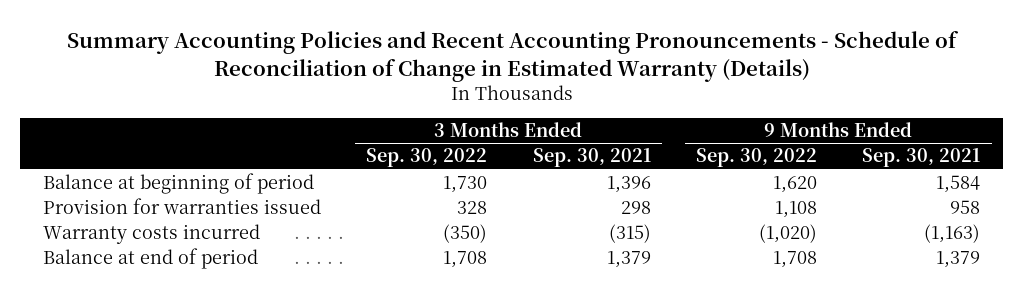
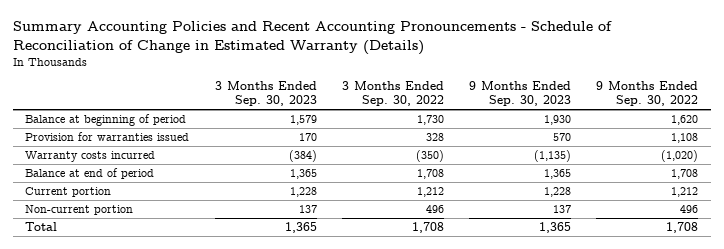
[532,148,651,168] Sep. 30, 2021 -> none
[862,148,981,168] Sep. 30, 2021 -> none
none -> [214,81,317,107] 3 Months Ended Sep. 30, 2023
none -> [468,81,571,107] 9 Months Ended Sep. 30, 2023
none -> [25,186,112,197] Current portion
none -> [25,204,134,215] Non-current portion
none -> [25,221,58,231] Total

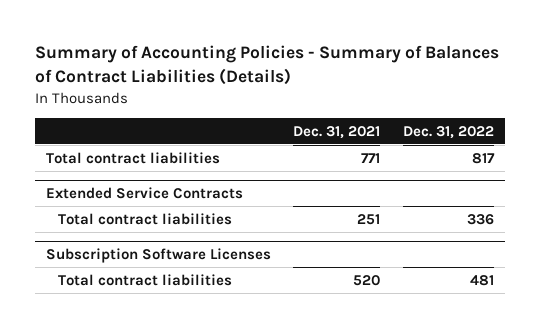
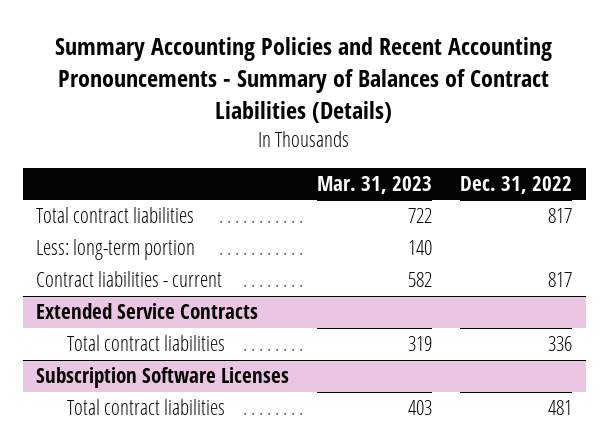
[34,45,499,86] Summary of Accounting Policies - Summary of Balances of Contract Liabilities (Details) -> [55,36,553,123] Summary Accounting Policies and Recent Accounting Pronouncements - Summary of Balances of Contract Liabilities (Details)
[293,125,381,139] Dec. 31, 2021 -> none
none -> [317,175,433,194] Mar. 31, 2023
none -> [36,239,196,261] Less: long-term portion
none -> [36,271,223,288] Contract liabilities - current

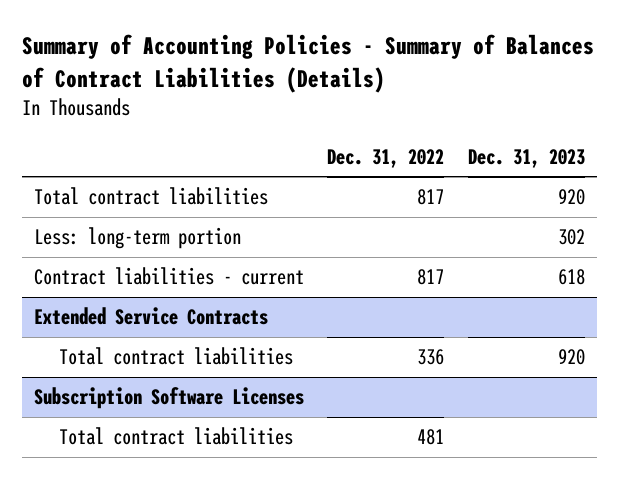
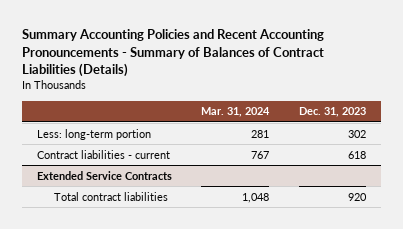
[21,34,594,93] Summary of Accounting Policies - Summary of Balances of Contract Liabilities (Details) -> [22,29,325,78] Summary Accounting Policies and Recent Accounting Pronouncements - Summary of Balances of Contract Liabilities (Details)
[327,148,445,168] Dec. 31, 2022 -> none
none -> [201,107,271,118] Mar. 31, 2024
[33,187,268,206] Total contract liabilities -> none
[33,387,304,410] Subscription Software Licenses -> none
[58,427,293,446] Total contract liabilities -> none

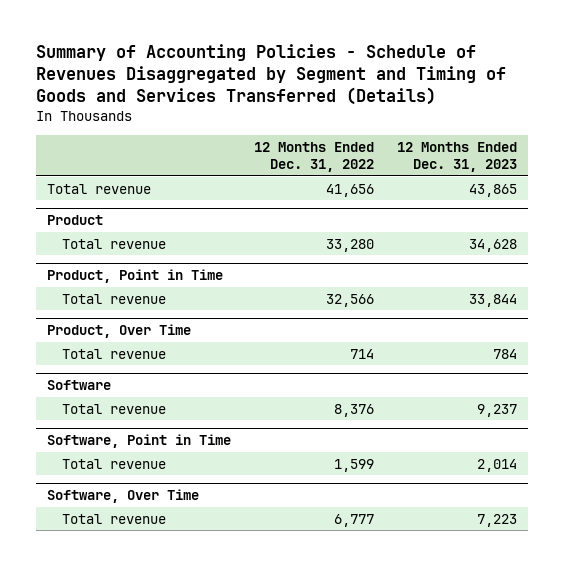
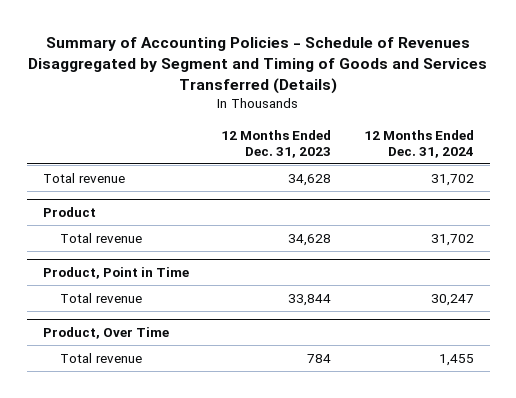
[253,142,374,173] 12 Months Ended Dec. 31, 2022 -> none
none -> [363,129,474,158] 12 Months Ended Dec. 31, 2024
[468,183,517,197] 43,865 -> [288,173,332,186] 34,628
[47,380,112,391] Software -> none
[62,403,167,414] Total revenue -> none
[47,434,232,449] Software, Point in Time -> none
[62,458,167,469] Total revenue -> none
[47,489,200,504] Software, Over Time -> none
[62,513,167,524] Total revenue -> none

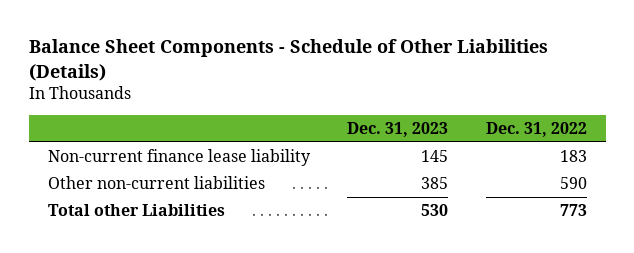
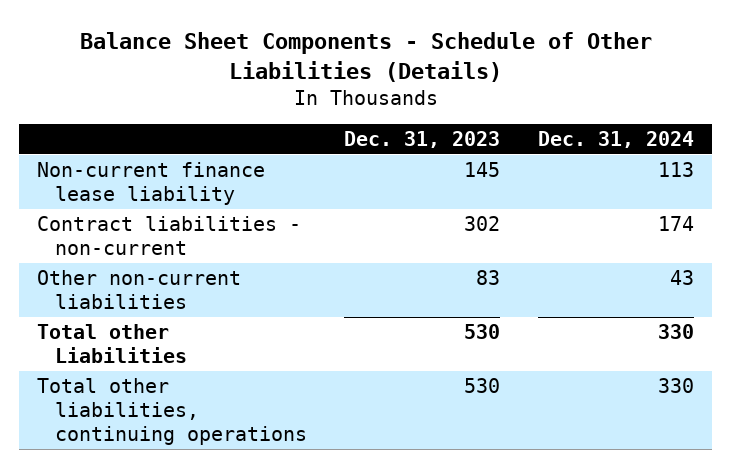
[485,122,587,138] Dec. 31, 2022 -> none
none -> [537,130,694,148] Dec. 31, 2024
none -> [37,216,302,256] Contract liabilities - non-current
[421,177,449,190] 385 -> [476,270,501,286] 83
none -> [37,378,308,445] Total other liabilities, continuing operations

